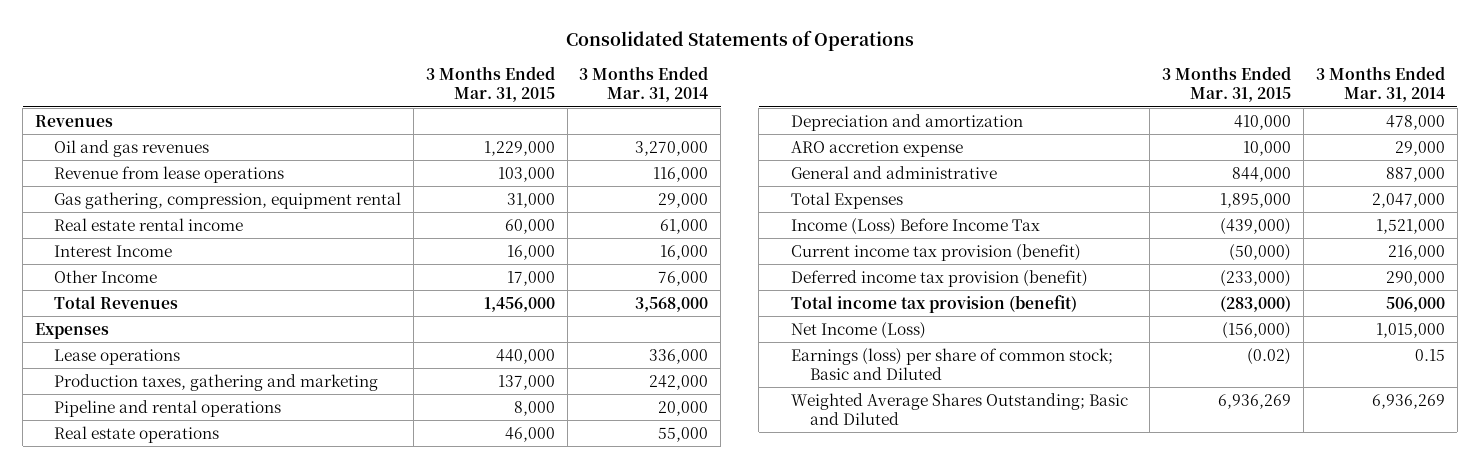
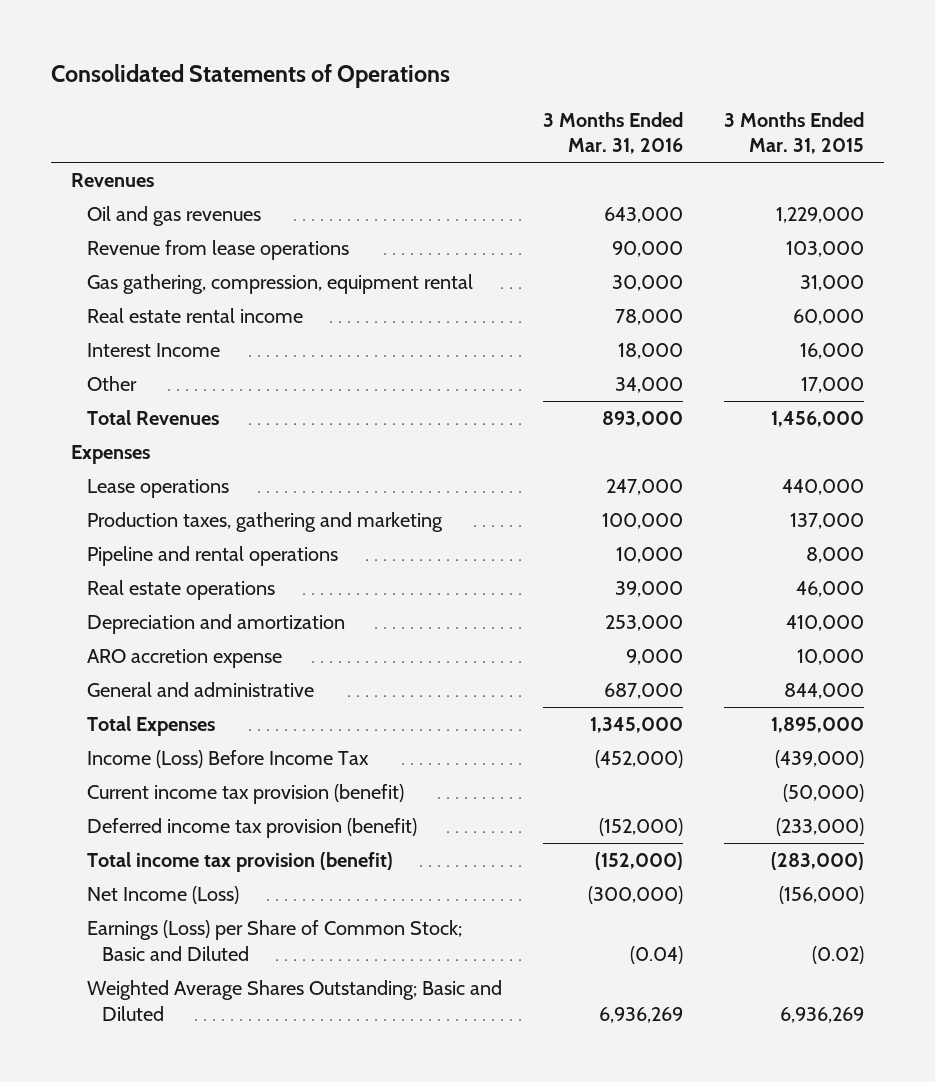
[579,66,709,103] 3 Months Ended Mar. 31, 2014 -> none
none -> [542,111,683,155] 3 Months Ended Mar. 31, 2016
[54,269,158,283] Other Income -> [86,376,137,392] Other
[790,347,1113,380] Earnings (loss) per share of common stock; Basic and Diluted -> [86,920,462,962] Earnings (Loss) per Share of Common Stock; Basic and Diluted

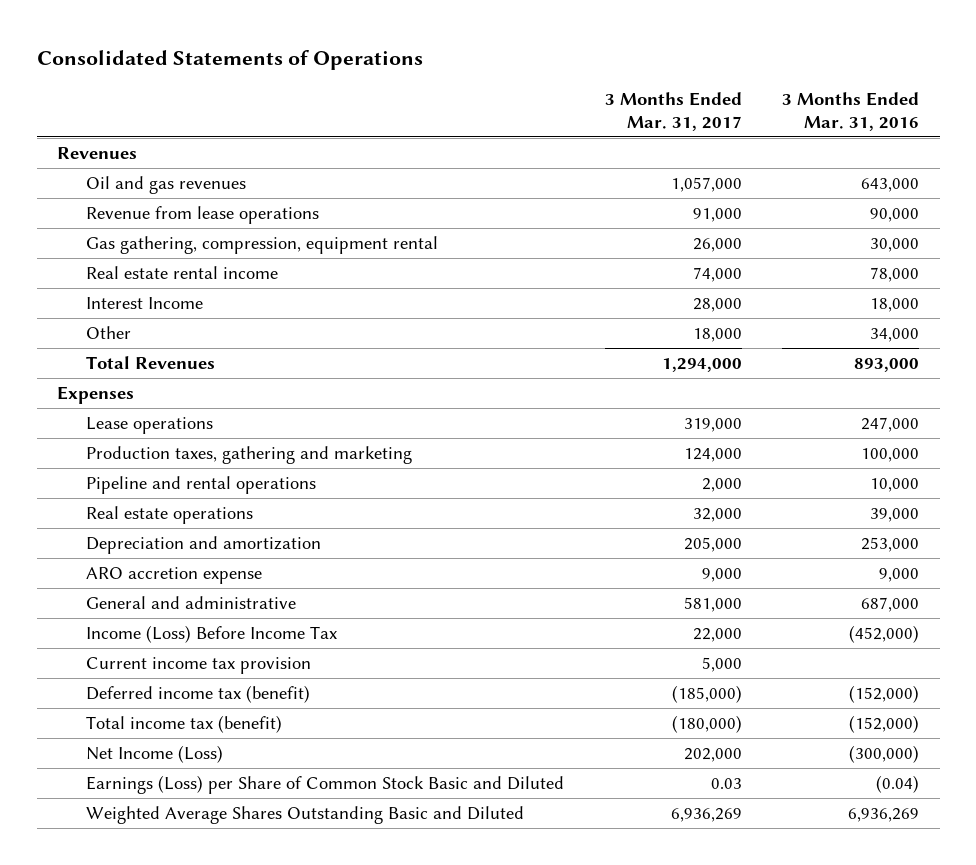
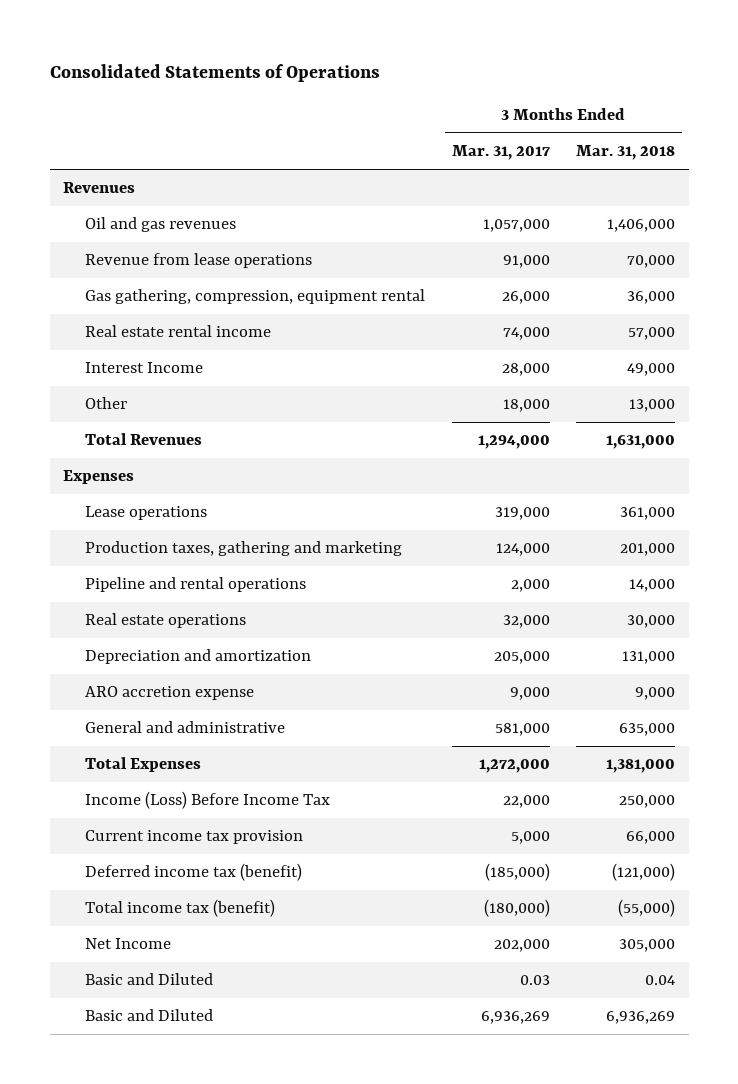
[782,91,920,131] 3 Months Ended Mar. 31, 2016 -> none
none -> [576,145,676,161] Mar. 31, 2018
none -> [84,757,201,773] Total Expenses
[86,775,565,795] Earnings (Loss) per Share of Common Stock Basic and Diluted -> none
[86,745,224,764] Net Income (Loss) -> [84,938,171,950] Net Income
none -> [84,973,213,986] Basic and Diluted
[86,806,525,825] Weighted Average Shares Outstanding Basic and Diluted -> [84,1009,213,1022] Basic and Diluted

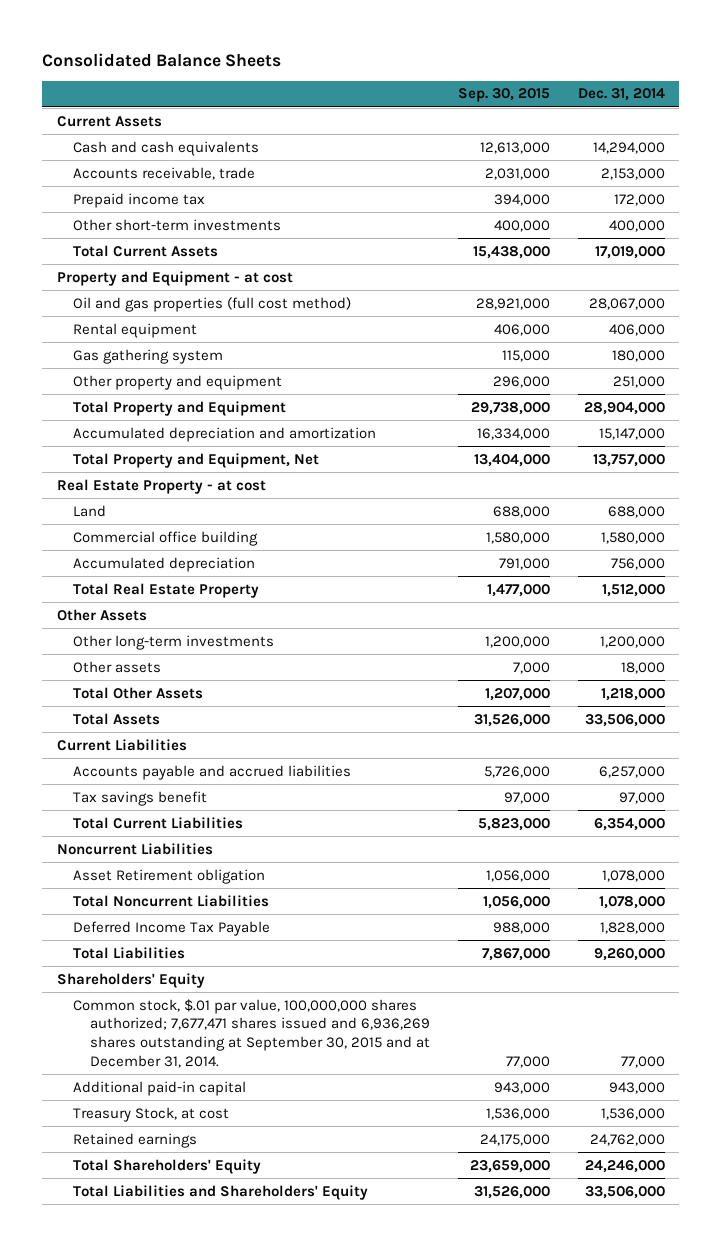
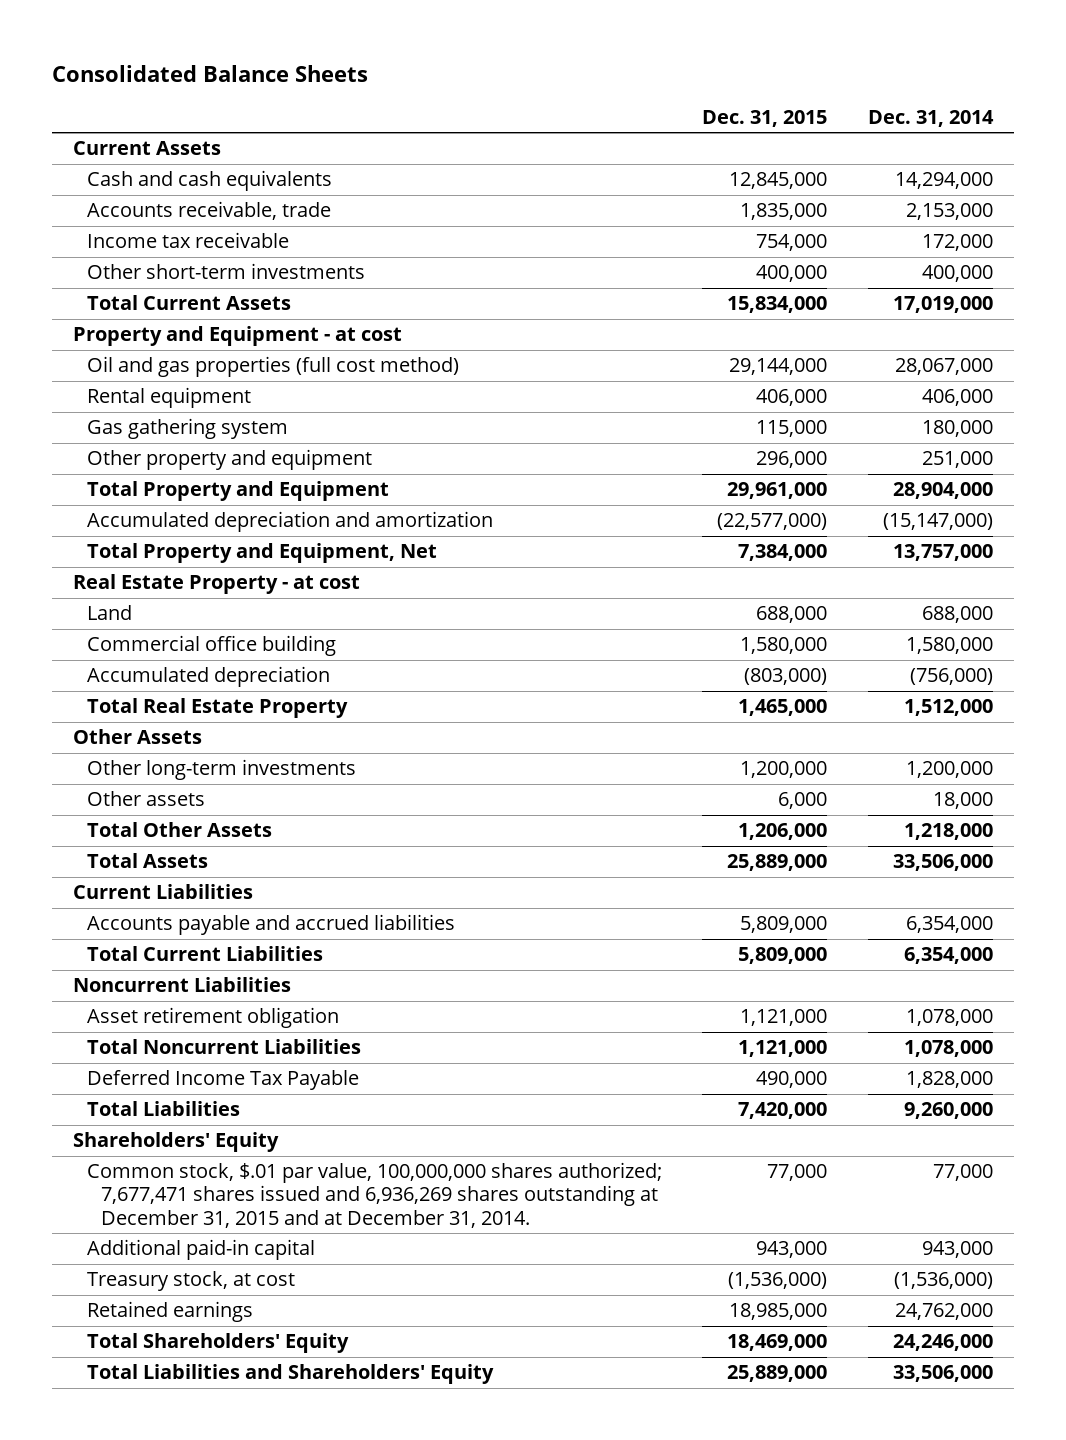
[458,88,551,103] Sep. 30, 2015 -> none
none -> [702,109,828,127] Dec. 31, 2015
[73,192,206,208] Prepaid income tax -> [86,232,289,249] Income tax receivable
[599,427,666,440] 15,147,000 -> [883,513,994,531] (15,147,000)
[611,557,666,570] 756,000 -> [910,668,994,686] (756,000)
[73,790,208,806] Tax savings benefit -> none
[599,765,666,778] 6,257,000 -> [906,916,994,934] 6,354,000
[73,868,266,884] Asset Retirement obligation -> [86,1007,339,1029] Asset retirement obligation
[73,998,431,1068] Common stock, $.01 par value, 100,000,000 shares authorized; 7,677,471 shares issued and 6,936,269 shares outstanding at September 30, 2015 and at December 31, 2014. -> [86,1162,662,1228] Common stock, $.01 par value, 100,000,000 shares authorized; 7,677,471 shares issued and 6,936,269 shares outstanding at December 31, 2015 and at December 31, 2014.
[73,1106,230,1122] Treasury Stock, at cost -> [86,1271,295,1292] Treasury stock, at cost
[601,1107,666,1120] 1,536,000 -> [894,1272,994,1290] (1,536,000)

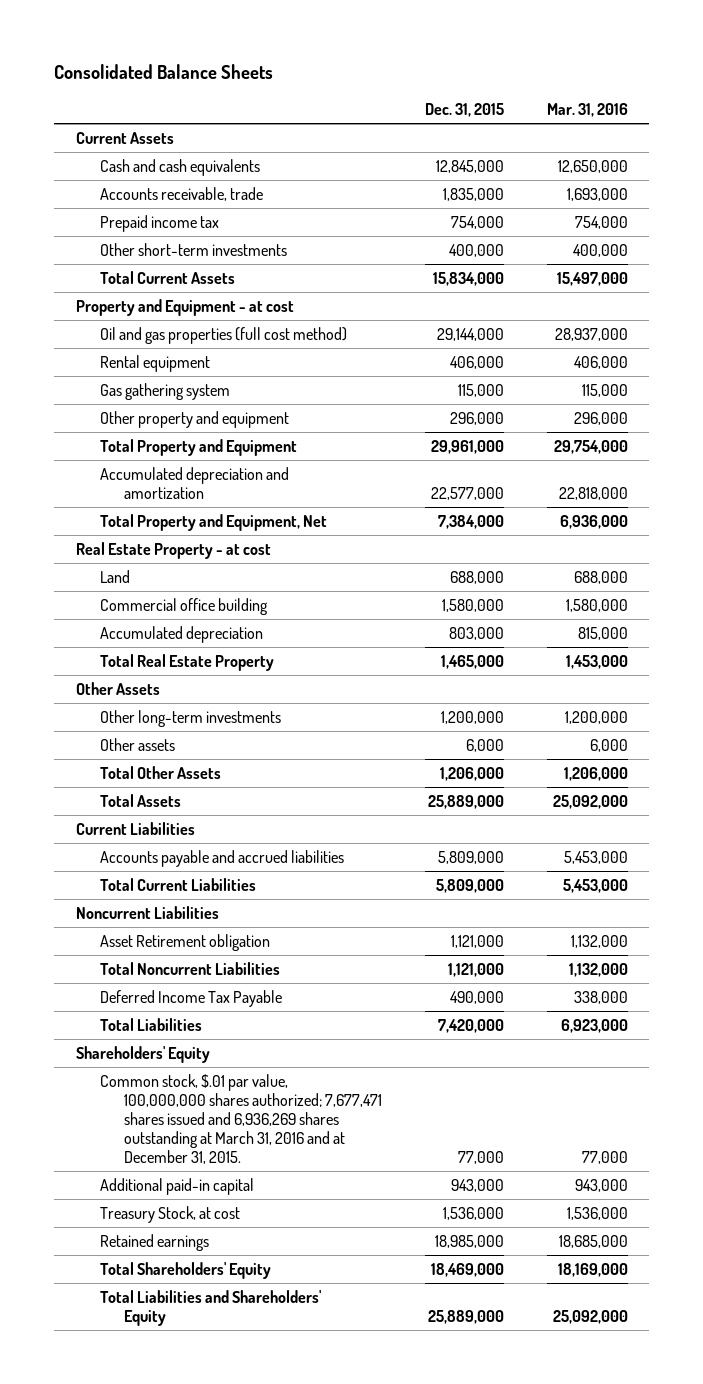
[868,109,995,127] Dec. 31, 2014 -> none
none -> [546,102,628,117] Mar. 31, 2016
[86,232,289,249] Income tax receivable -> [99,214,219,232] Prepaid income tax
[717,513,828,531] (22,577,000) -> [431,486,505,500] 22,577,000
[744,668,828,686] (803,000) -> [449,626,505,640] 803,000
[86,1007,339,1029] Asset retirement obligation -> [99,933,270,951] Asset Retirement obligation
[86,1162,662,1228] Common stock, $.01 par value, 100,000,000 shares authorized; 7,677,471 shares issued and 6,936,269 shares outstanding at December 31, 2015 and at December 31, 2014. -> [99,1073,383,1164] Common stock, $.01 par value, 100,000,000 shares authorized; 7,677,471 shares issued and 6,936,269 shares outstanding at March 31, 2016 and at December 31, 2015.
[86,1271,295,1292] Treasury stock, at cost -> [99,1205,240,1223] Treasury Stock, at cost
[728,1272,828,1290] (1,536,000) -> [443,1206,505,1220] 1,536,000

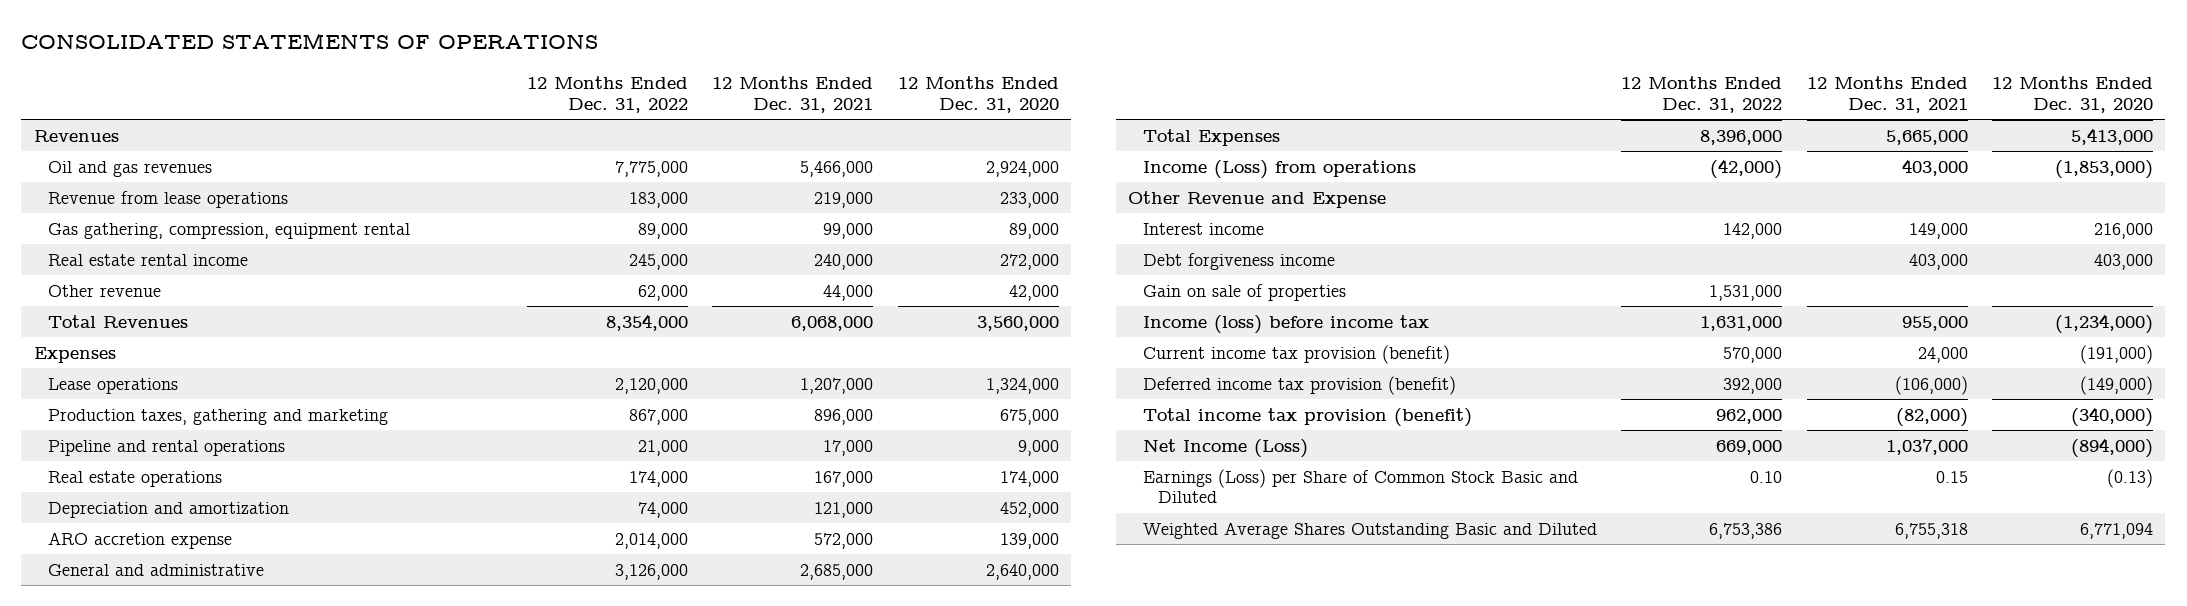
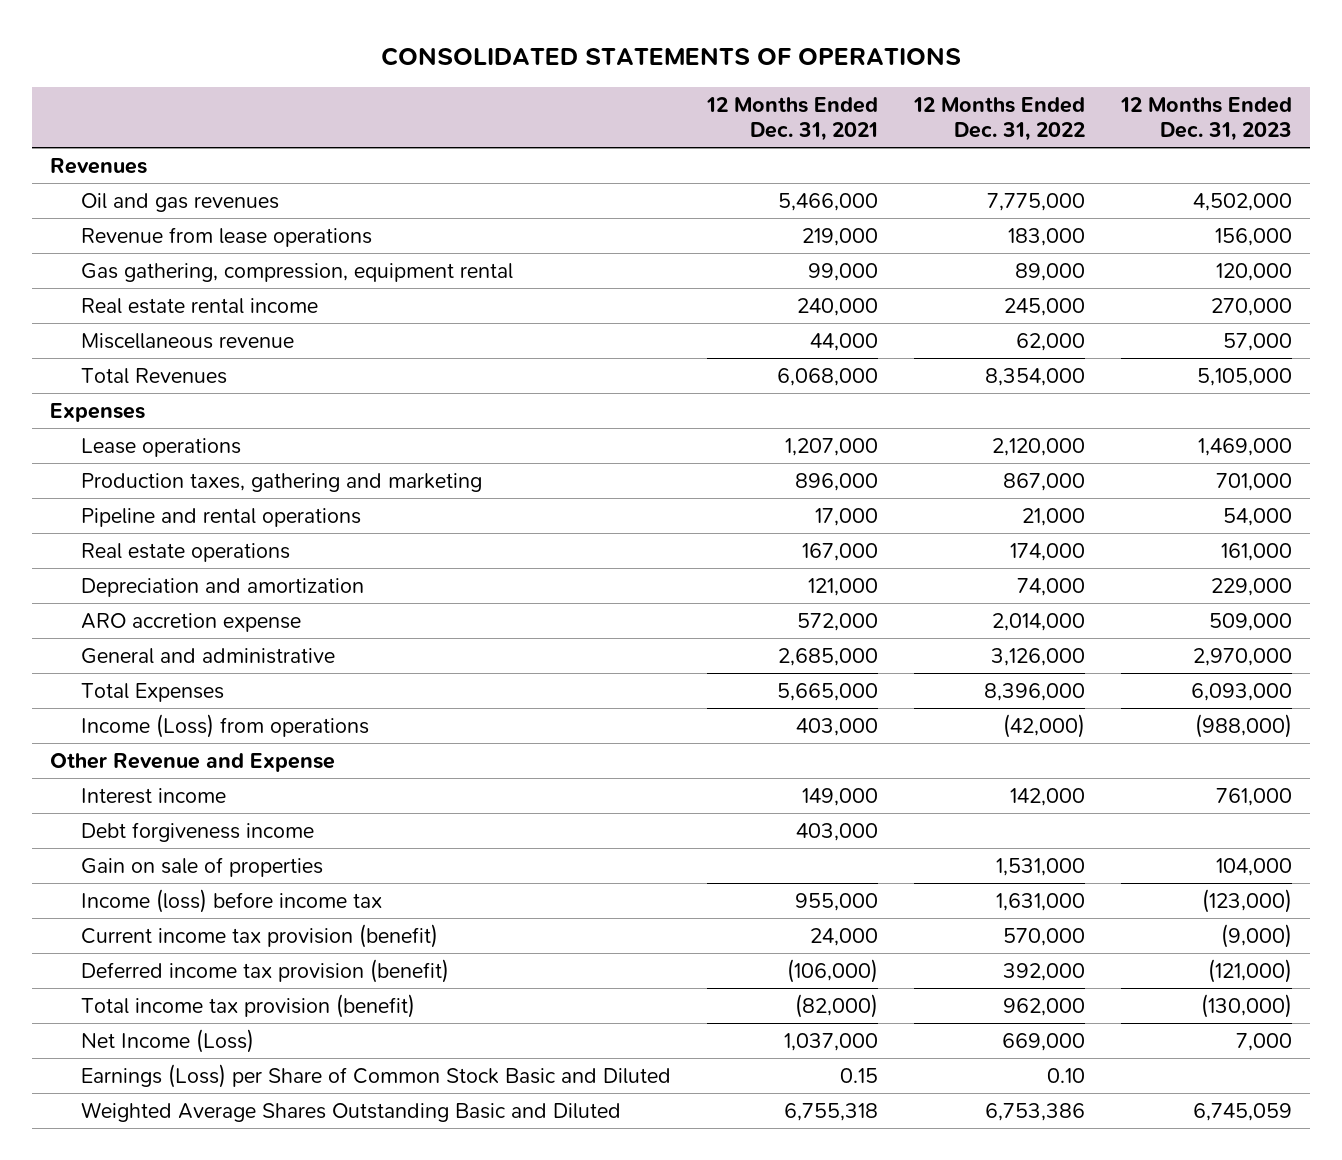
[897,76,1059,113] 12 Months Ended Dec. 31, 2020 -> none
none -> [1120,96,1293,142] 12 Months Ended Dec. 31, 2023
[48,284,162,297] Other revenue -> [81,332,295,349] Miscellaneous revenue

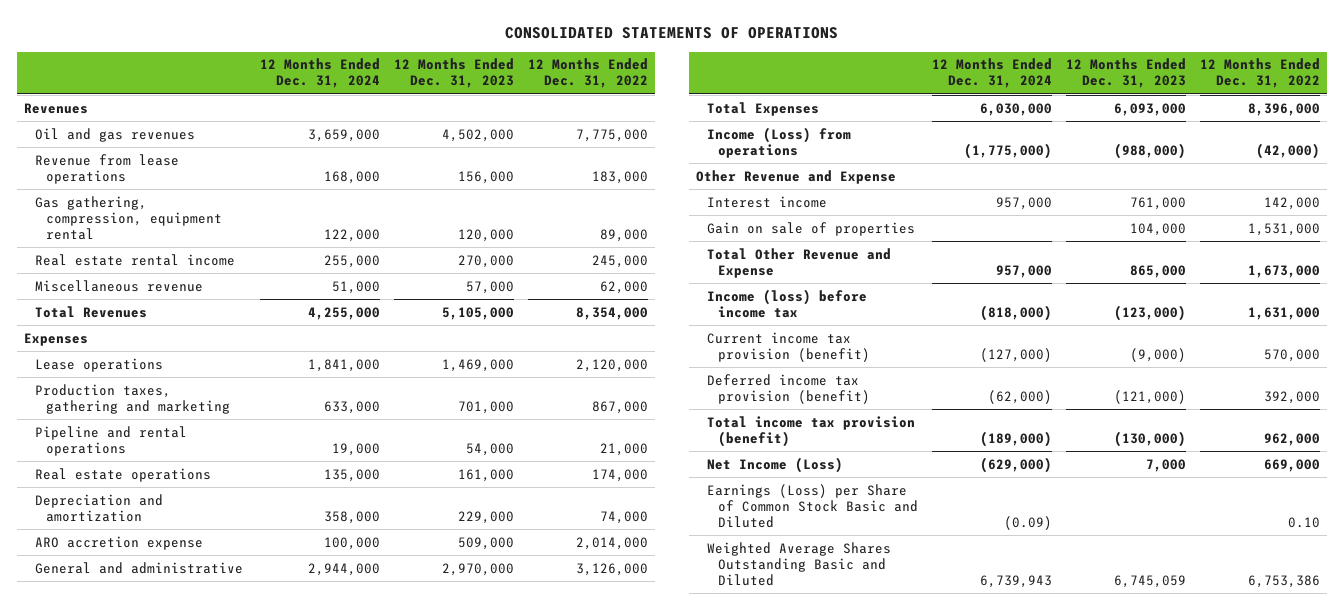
[706,96,879,142] 12 Months Ended Dec. 31, 2021 -> none
none -> [259,58,380,89] 12 Months Ended Dec. 31, 2024
[81,821,315,842] Debt forgiveness income -> none
none -> [706,247,891,278] Total Other Revenue and Expense

